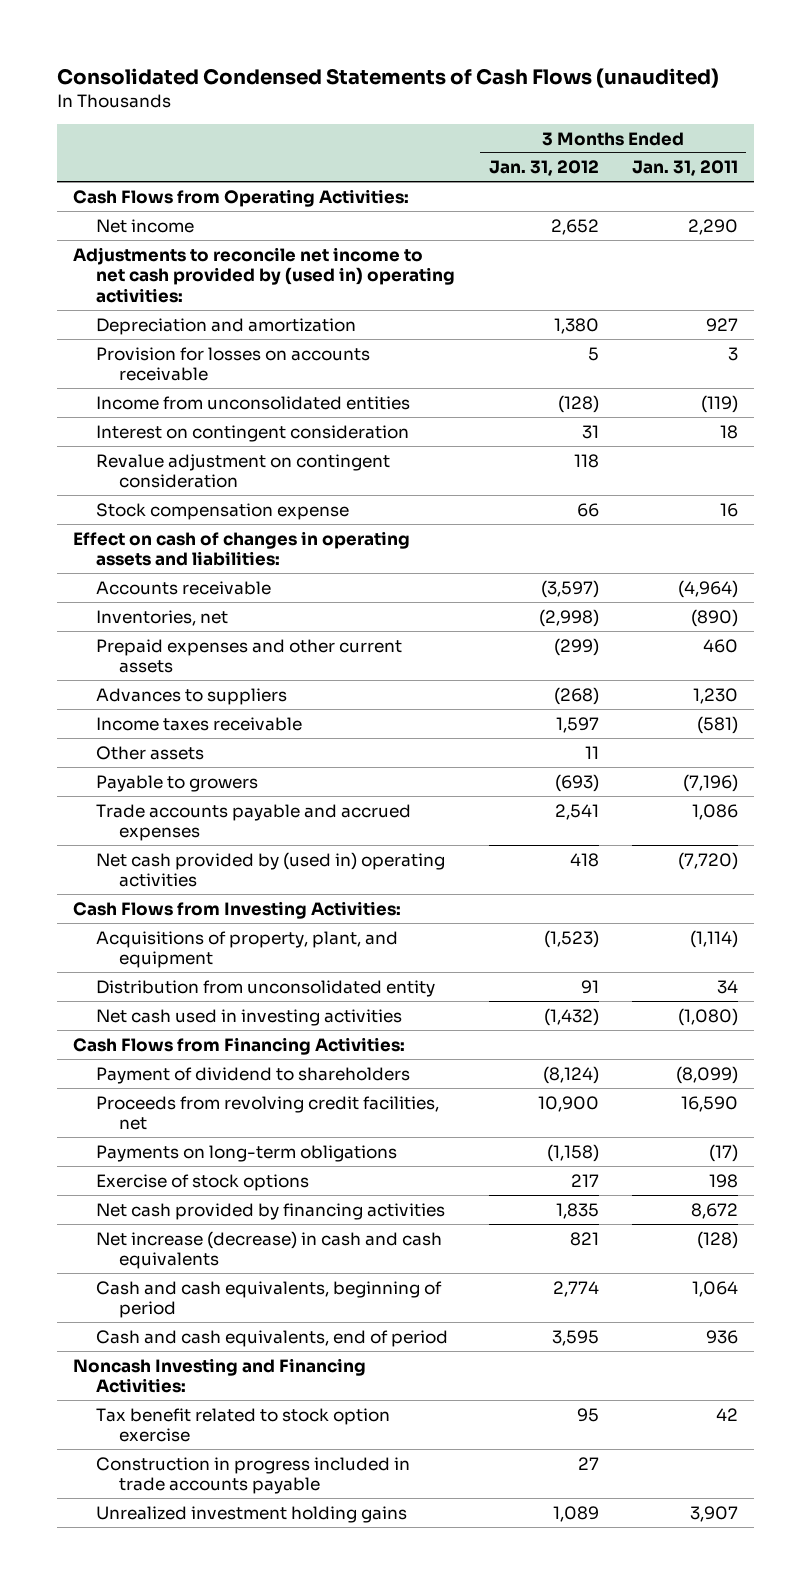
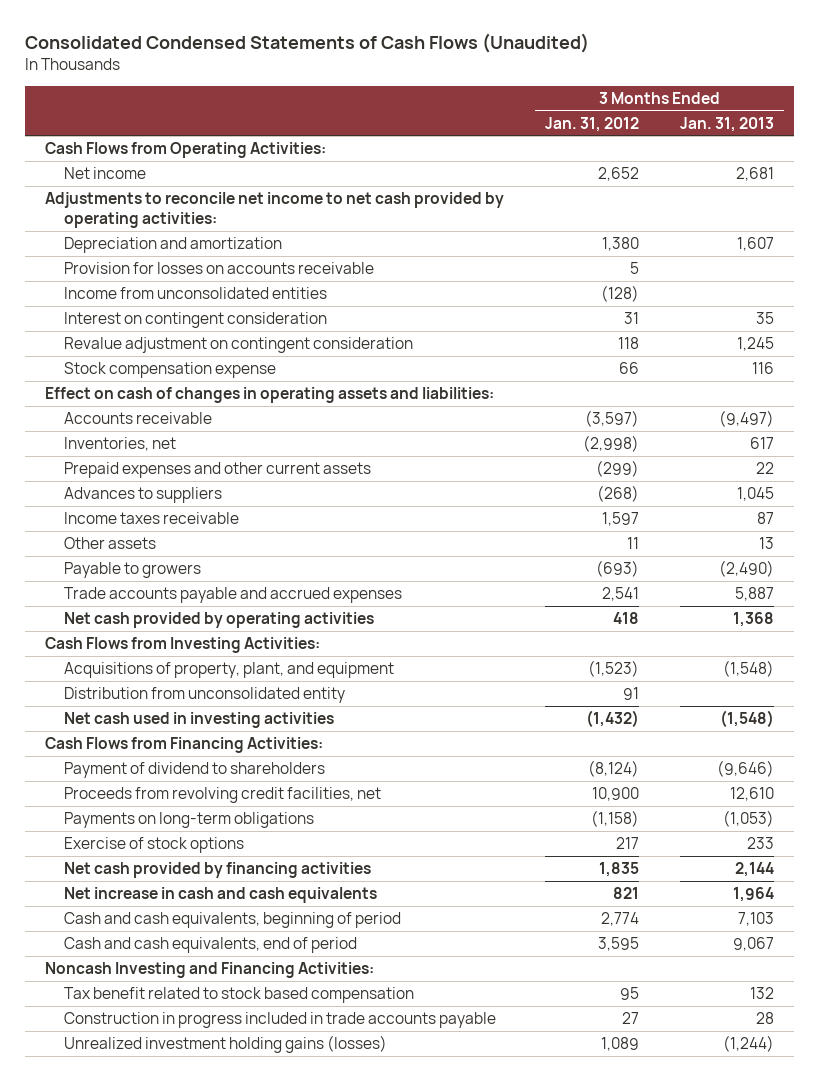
[56,67,719,88] Consolidated Condensed Statements of Cash Flows (unaudited) -> [24,32,589,53] Consolidated Condensed Statements of Cash Flows (Unaudited)
[631,160,738,177] Jan. 31, 2011 -> none
none -> [679,116,774,132] Jan. 31, 2013
[73,246,456,304] Adjustments to reconcile net income to net cash provided by (used in) operating activities: -> [45,192,505,229] Adjustments to reconcile net income to net cash provided by operating activities:
[96,851,446,888] Net cash provided by (used in) operating activities -> [64,612,375,629] Net cash provided by operating activities
[96,1230,443,1270] Net increase (decrease) in cash and cash equivalents -> [64,887,378,904] Net increase in cash and cash equivalents
[96,1407,391,1443] Tax benefit related to stock option exercise -> [64,987,415,1004] Tax benefit related to stock based compensation
[96,1505,408,1523] Unrealized investment holding gains -> [64,1035,388,1054] Unrealized investment holding gains (losses)

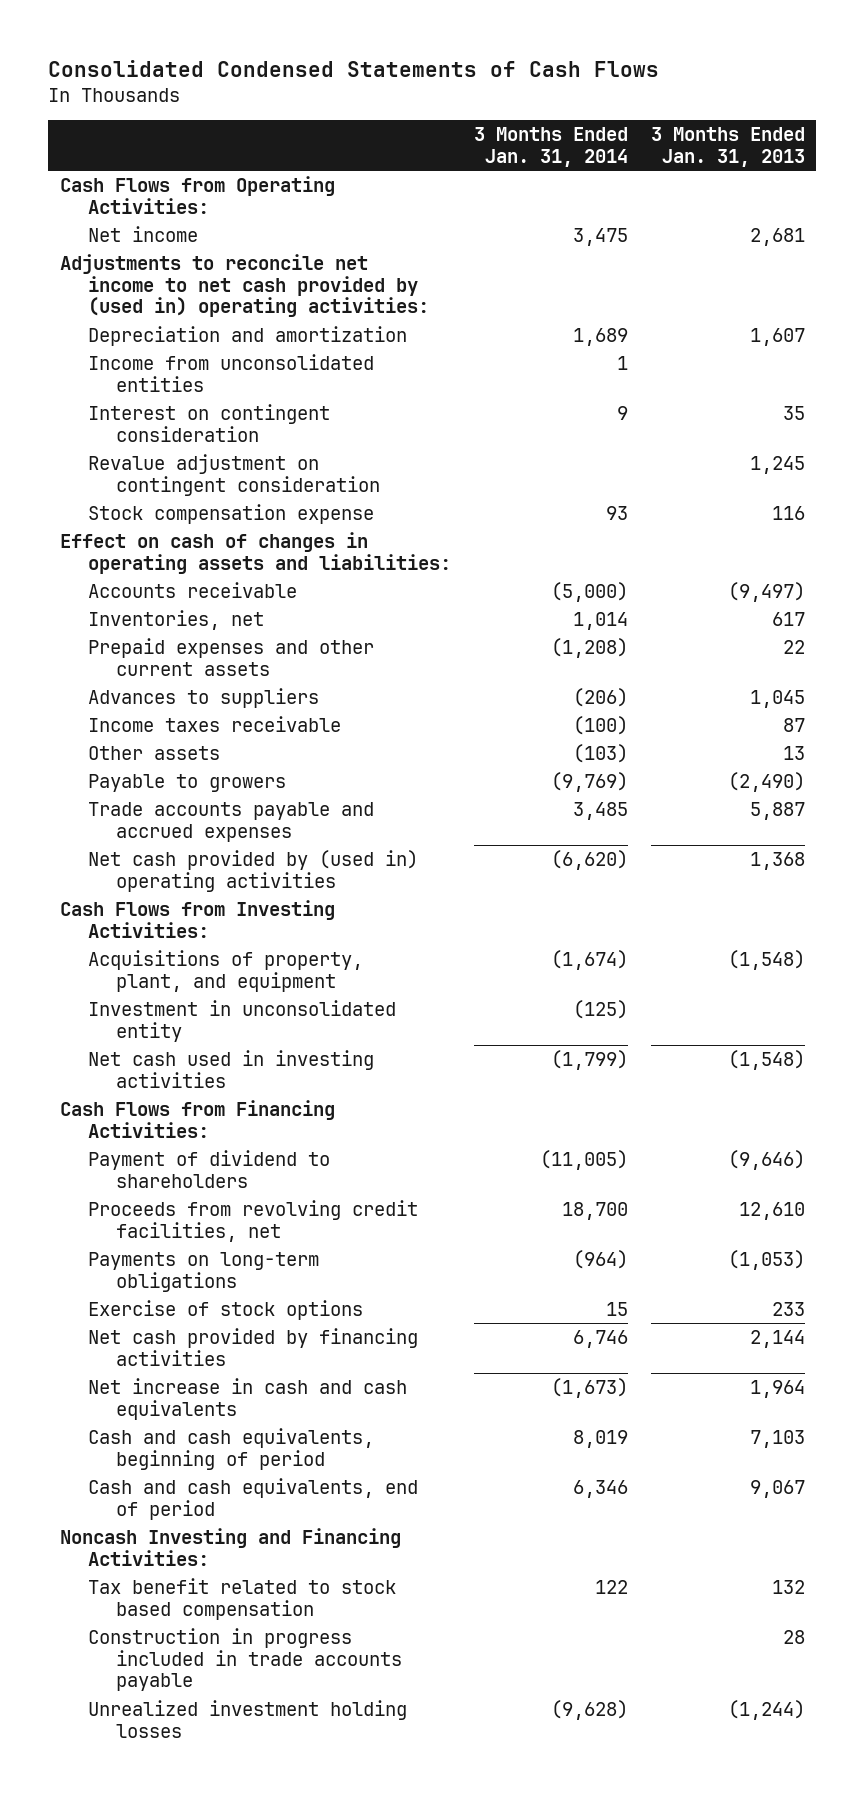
[24,32,589,53] Consolidated Condensed Statements of Cash Flows (Unaudited) -> [48,59,660,77] Consolidated Condensed Statements of Cash Flows
[545,116,640,132] Jan. 31, 2012 -> none
none -> [473,127,628,167] 3 Months Ended Jan. 31, 2014
[45,192,505,229] Adjustments to reconcile net income to net cash provided by operating activities: -> [59,253,429,318] Adjustments to reconcile net income to net cash provided by (used in) operating activities:
[64,262,375,275] Provision for losses on accounts receivable -> none
[64,612,375,629] Net cash provided by operating activities -> [87,849,418,892] Net cash provided by (used in) operating activities
[64,687,346,704] Distribution from unconsolidated entity -> none
none -> [87,999,396,1042] Investment in unconsolidated entity
[64,1035,388,1054] Unrealized investment holding gains (losses) -> [87,1699,407,1738] Unrealized investment holding losses

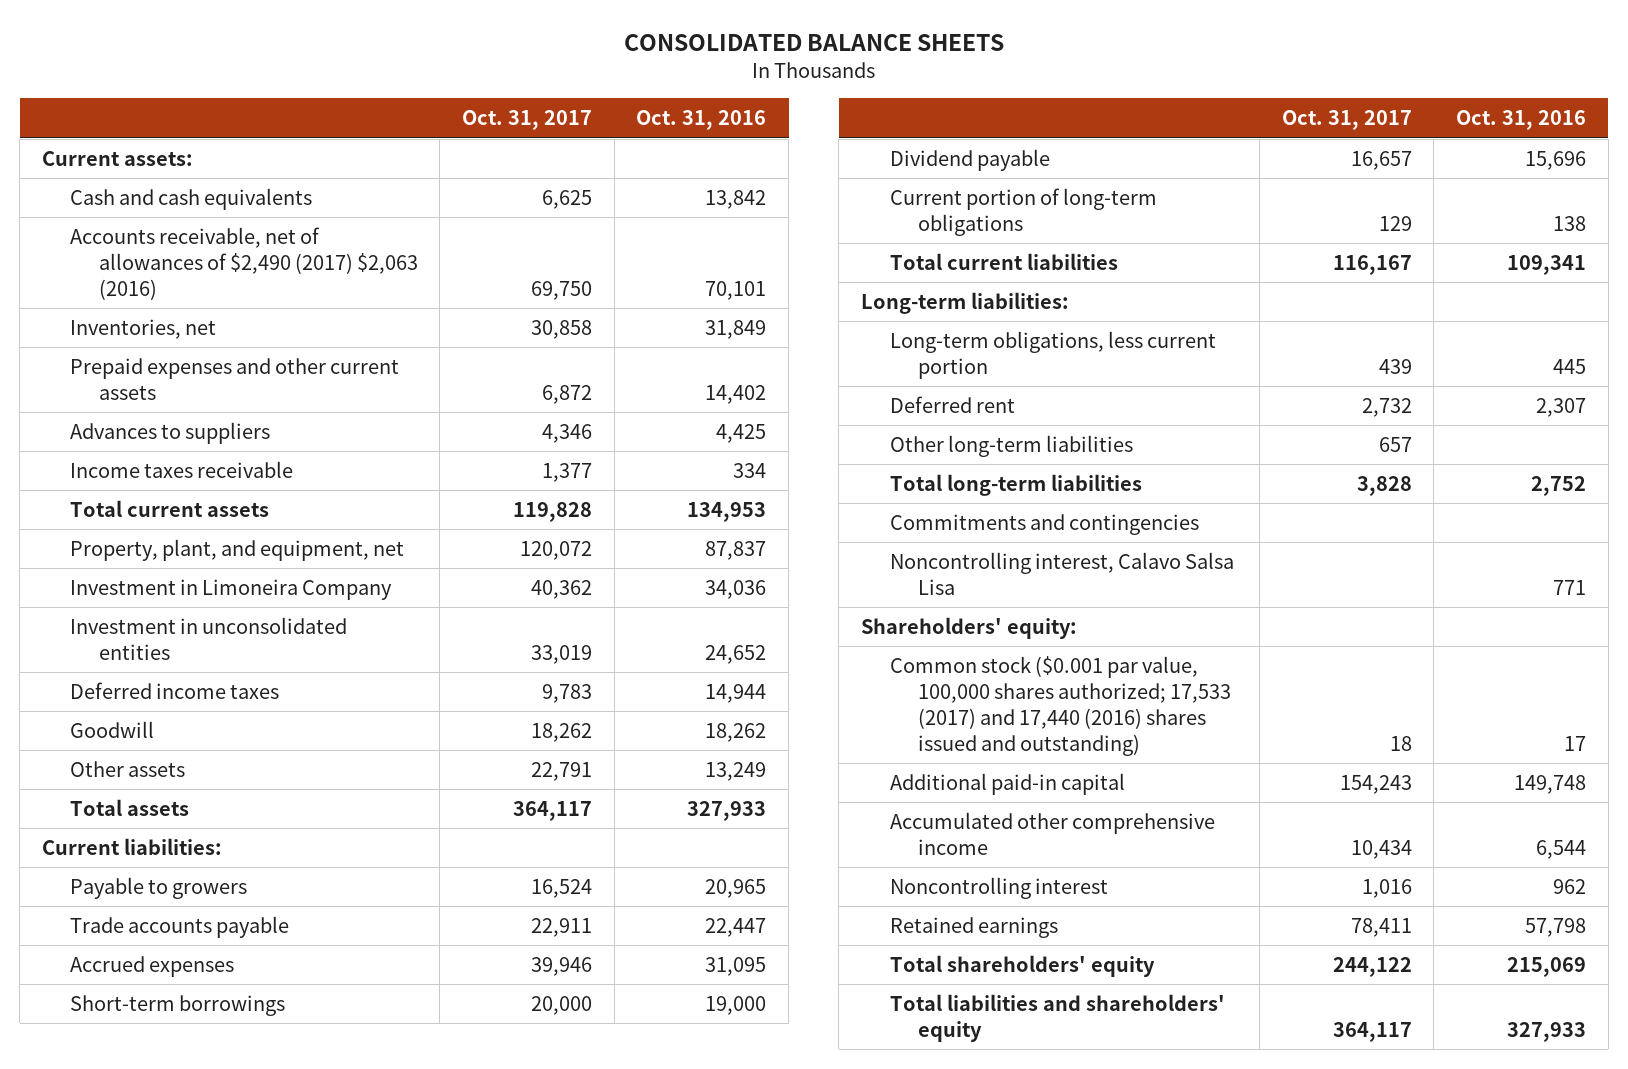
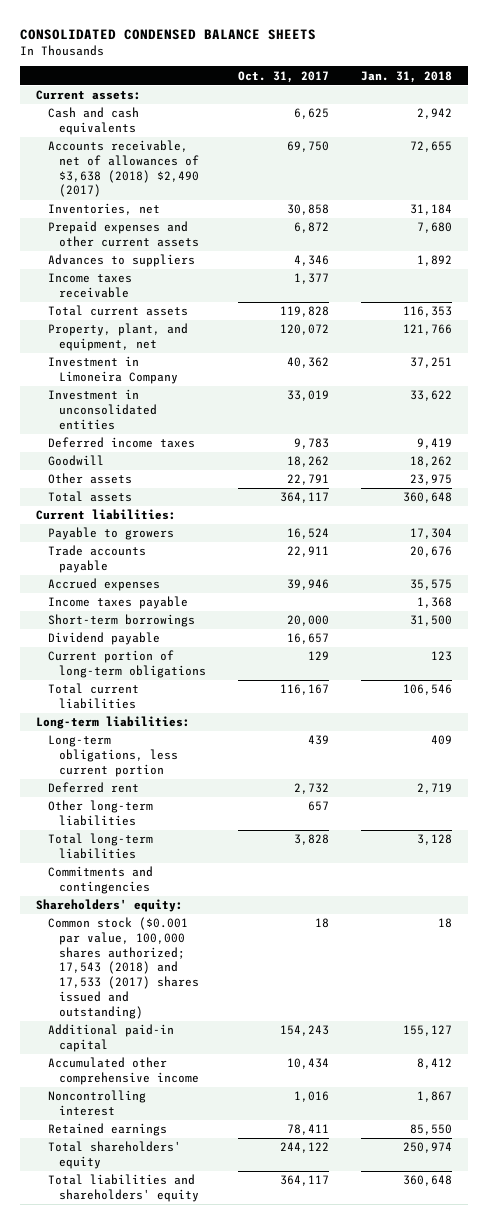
[623,33,1004,51] CONSOLIDATED BALANCE SHEETS -> [20,28,317,40] CONSOLIDATED CONDENSED BALANCE SHEETS
[636,110,767,131] Oct. 31, 2016 -> none
none -> [361,70,453,83] Jan. 31, 2018
[70,227,418,301] Accounts receivable, net of allowances of $2,490 (2017) $2,063 (2016) -> [47,140,199,198] Accounts receivable, net of allowances of $3,638 (2018) $2,490 (2017)
none -> [47,596,188,610] Income taxes payable
[889,552,1234,596] Noncontrolling interest, Calavo Salsa Lisa -> none
[889,656,1232,757] Common stock ($0.001 par value, 100,000 shares authorized; 17,533 (2017) and 17,440 (2016) shares issued and outstanding) -> [47,917,199,1019] Common stock ($0.001 par value, 100,000 shares authorized; 17,543 (2018) and 17,533 (2017) shares issued and outstanding)

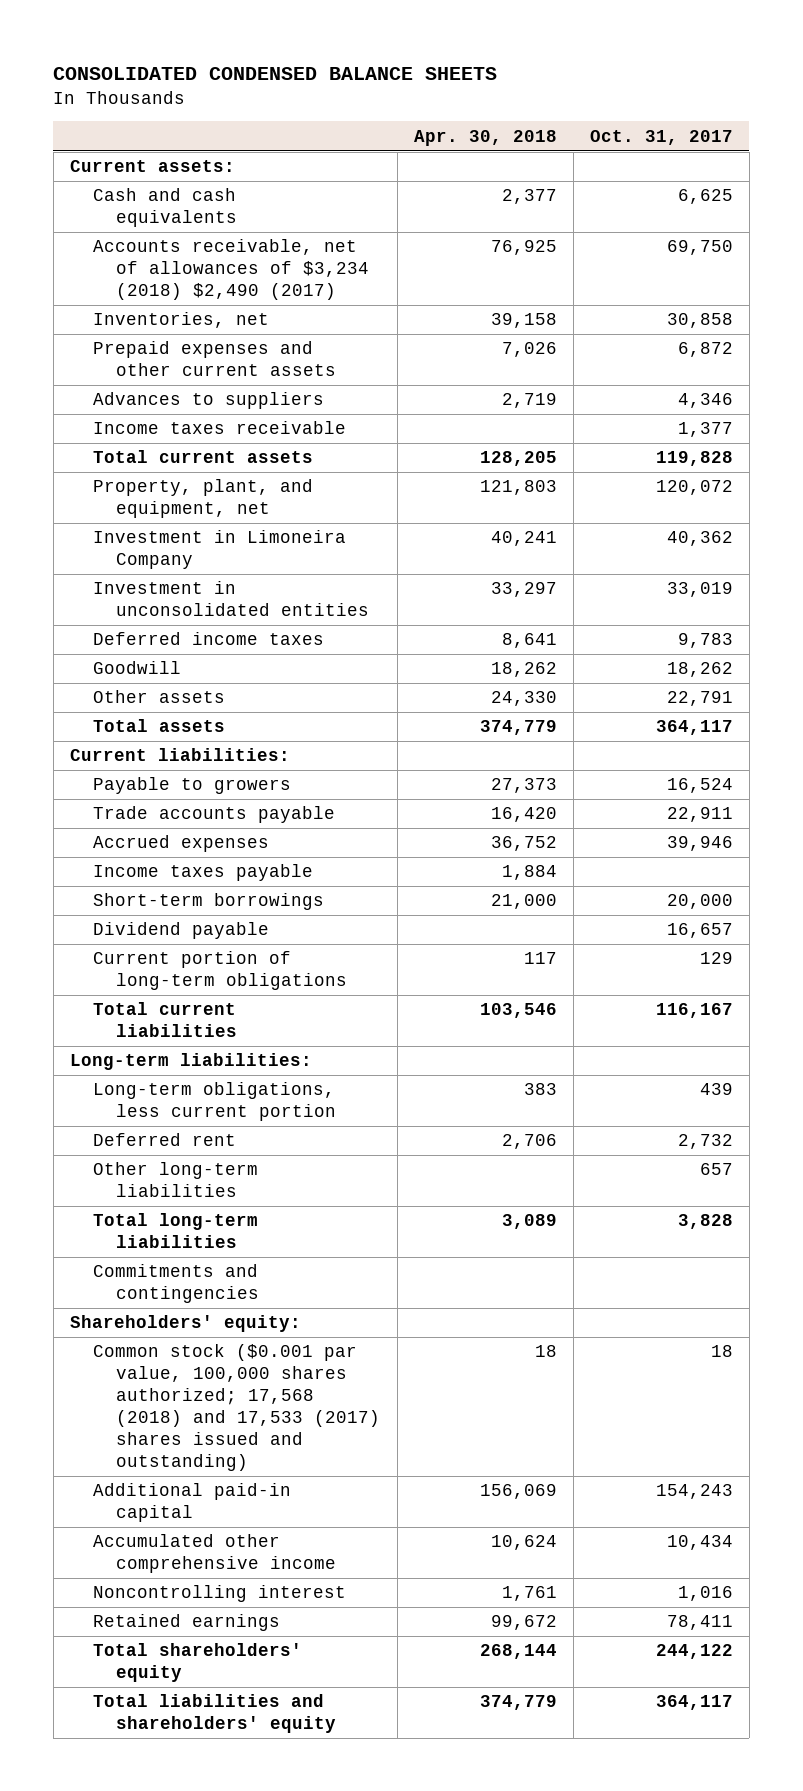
[361,70,453,83] Jan. 31, 2018 -> none
none -> [413,129,557,146] Apr. 30, 2018
[47,140,199,198] Accounts receivable, net of allowances of $3,638 (2018) $2,490 (2017) -> [93,239,370,301] Accounts receivable, net of allowances of $3,234 (2018) $2,490 (2017)
[47,917,199,1019] Common stock ($0.001 par value, 100,000 shares authorized; 17,543 (2018) and 17,533 (2017) shares issued and outstanding) -> [93,1344,381,1471] Common stock ($0.001 par value, 100,000 shares authorized; 17,568 (2018) and 17,533 (2017) shares issued and outstanding)

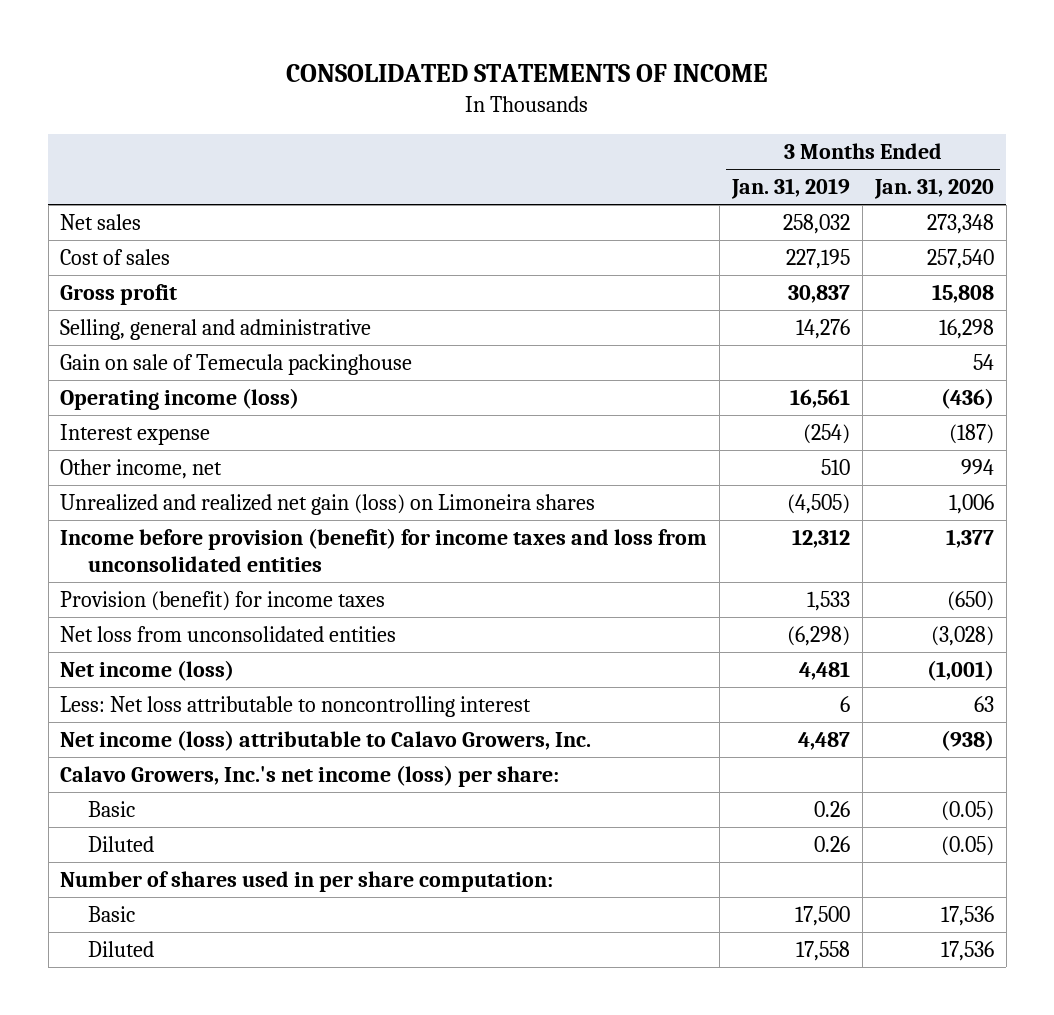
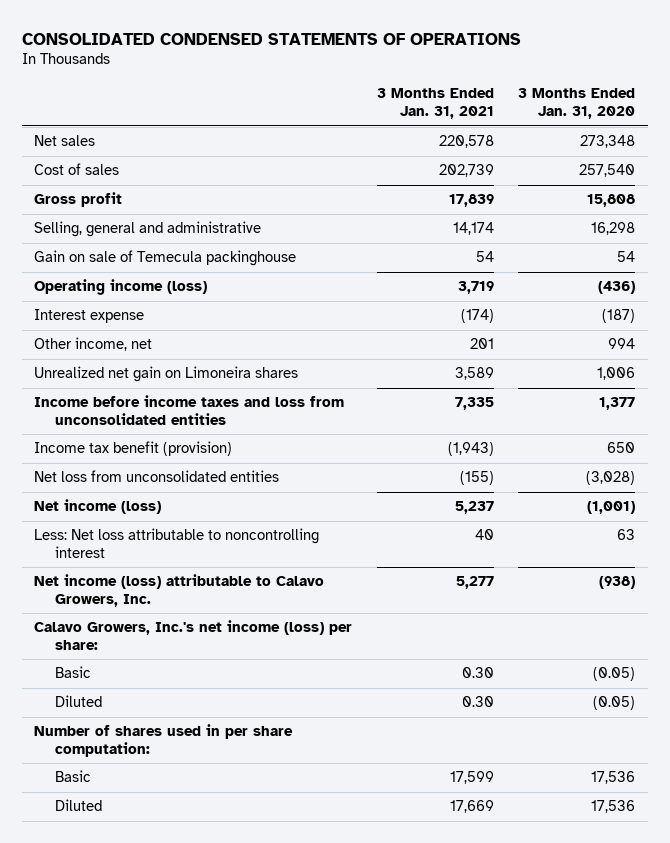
[286,64,769,83] CONSOLIDATED STATEMENTS OF INCOME -> [22,32,522,45] CONSOLIDATED CONDENSED STATEMENTS OF OPERATIONS
[731,178,851,200] Jan. 31, 2019 -> none
none -> [376,88,494,120] 3 Months Ended Jan. 31, 2021
[60,493,596,515] Unrealized and realized net gain (loss) on Limoneira shares -> [34,366,299,383] Unrealized net gain on Limoneira shares
[60,527,708,572] Income before provision (benefit) for income taxes and loss from unconsolidated entities -> [34,395,345,425] Income before income taxes and loss from unconsolidated entities
[60,590,386,611] Provision (benefit) for income taxes -> [34,441,233,457] Income tax benefit (provision)
[946,590,994,611] (650) -> [607,442,636,454] 650

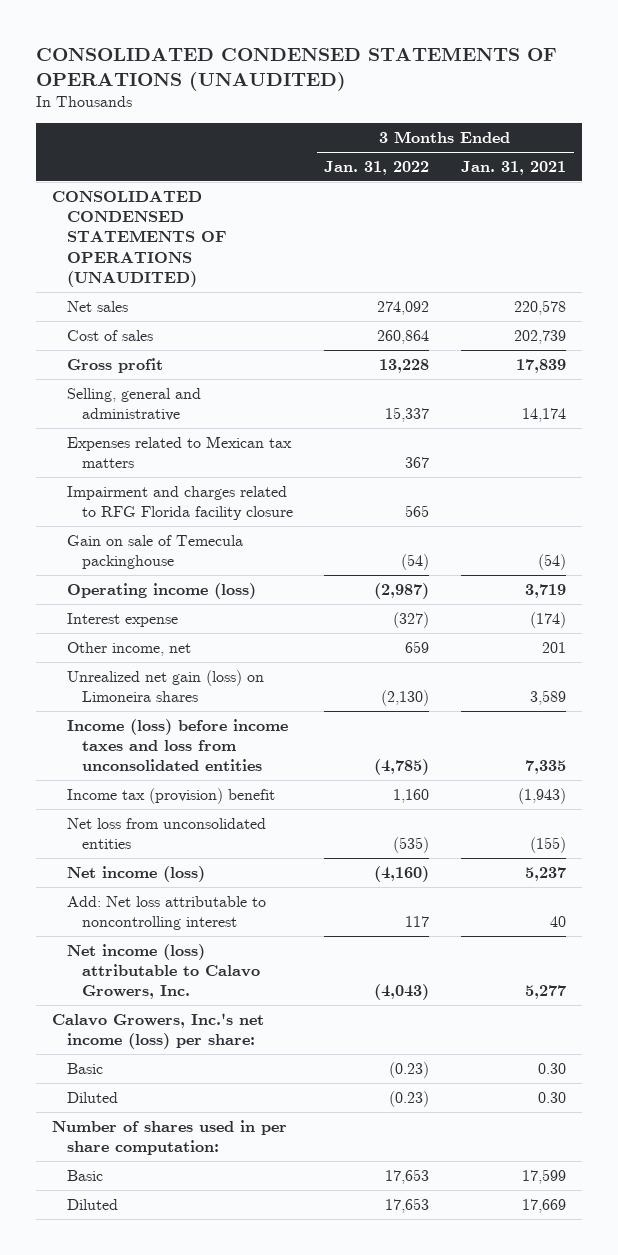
[22,32,522,45] CONSOLIDATED CONDENSED STATEMENTS OF OPERATIONS -> [36,46,558,91] CONSOLIDATED CONDENSED STATEMENTS OF OPERATIONS (UNAUDITED)
[518,88,636,120] 3 Months Ended Jan. 31, 2020 -> none
none -> [324,160,430,175] Jan. 31, 2022
none -> [51,190,228,287] CONSOLIDATED CONDENSED STATEMENTS OF OPERATIONS (UNAUDITED)
none -> [67,435,293,469] Expenses related to Mexican tax matters
none -> [67,485,294,521] Impairment and charges related to RFG Florida facility closure
[475,251,494,263] 54 -> [537,554,566,571] (54)
[34,366,299,383] Unrealized net gain on Limoneira shares -> [67,669,265,703] Unrealized net gain (loss) on Limoneira shares
[34,395,345,425] Income before income taxes and loss from unconsolidated entities -> [67,718,289,772] Income (loss) before income taxes and loss from unconsolidated entities
[34,441,233,457] Income tax benefit (provision) -> [67,787,276,804] Income tax (provision) benefit
[34,528,320,558] Less: Net loss attributable to noncontrolling interest -> [67,895,267,931] Add: Net loss attributable to noncontrolling interest

